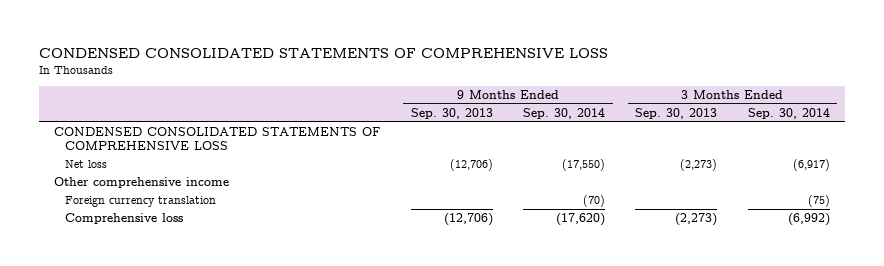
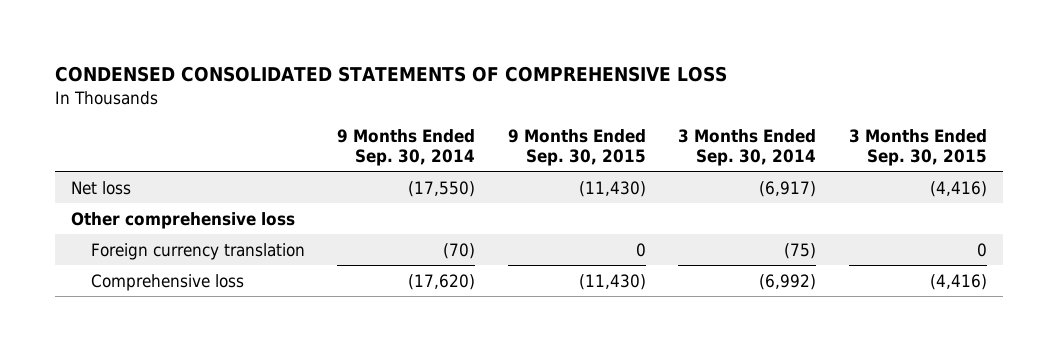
[410,107,493,119] Sep. 30, 2013 -> none
[635,107,718,119] Sep. 30, 2013 -> none
none -> [507,129,646,166] 9 Months Ended Sep. 30, 2015
none -> [848,129,987,166] 3 Months Ended Sep. 30, 2015
[54,127,381,150] CONDENSED CONSOLIDATED STATEMENTS OF COMPREHENSIVE LOSS -> none
[54,177,230,189] Other comprehensive income -> [71,211,296,229] Other comprehensive loss

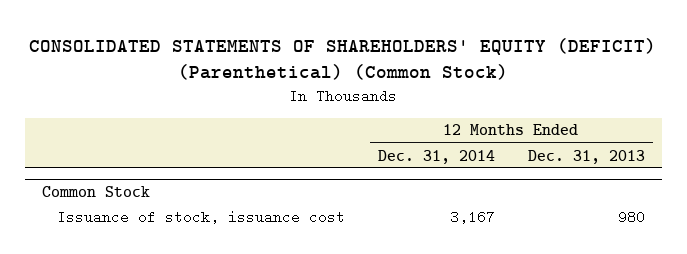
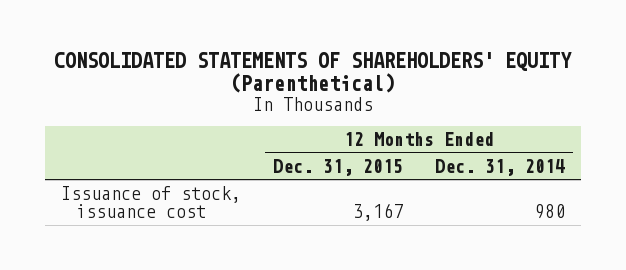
[29,37,657,80] CONSOLIDATED STATEMENTS OF SHAREHOLDERS' EQUITY (DEFICIT) (Parenthetical) (Common Stock) -> [54,51,573,93] CONSOLIDATED STATEMENTS OF SHAREHOLDERS' EQUITY (Parenthetical)
[528,149,646,164] Dec. 31, 2013 -> none
none -> [273,158,404,176] Dec. 31, 2015
[41,185,150,197] Common Stock -> none
[449,209,495,224] 3,167 -> [535,204,566,220] 980

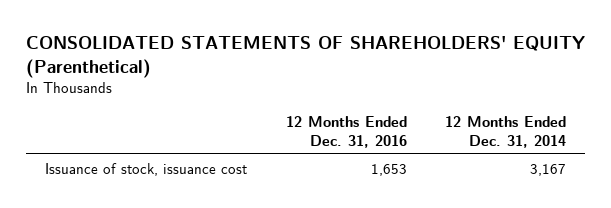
[273,158,404,176] Dec. 31, 2015 -> none
none -> [285,116,407,148] 12 Months Ended Dec. 31, 2016
[535,204,566,220] 980 -> [530,163,567,176] 3,167

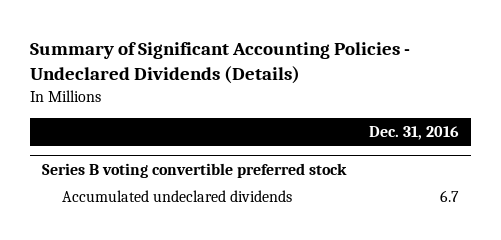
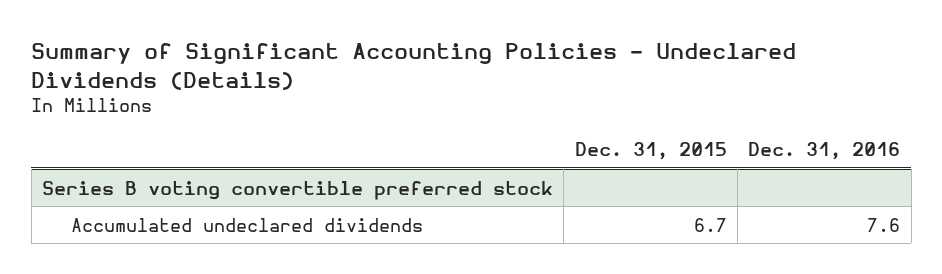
none -> [574,141,727,160] Dec. 31, 2015
[439,190,459,203] 6.7 -> [867,217,901,232] 7.6

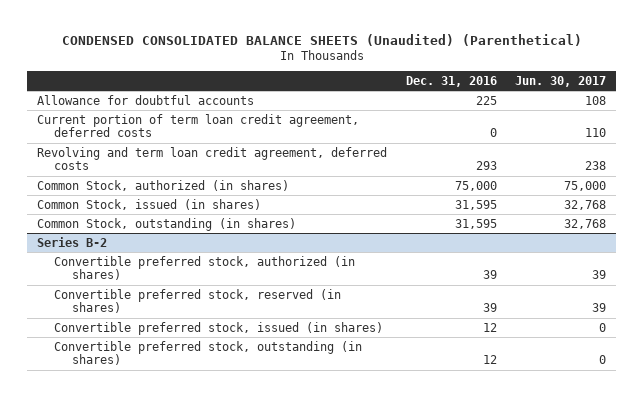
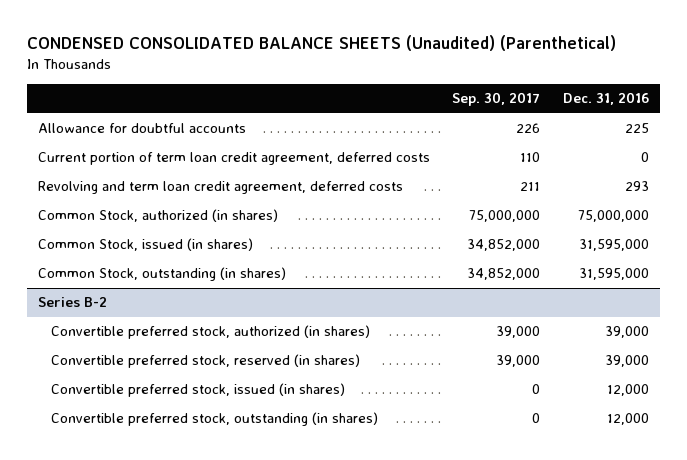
[515,75,607,87] Jun. 30, 2017 -> none
none -> [452,92,541,107] Sep. 30, 2017
[454,180,497,191] 75,000 -> [577,210,649,223] 75,000,000
[454,199,497,210] 31,595 -> [578,239,649,252] 31,595,000
[454,218,497,229] 31,595 -> [578,268,649,281] 31,595,000
[482,270,497,280] 39 -> [604,326,649,339] 39,000
[482,303,497,313] 39 -> [604,355,649,368] 39,000
[482,322,497,332] 12 -> [606,384,649,397] 12,000
[482,355,497,365] 12 -> [606,413,649,426] 12,000

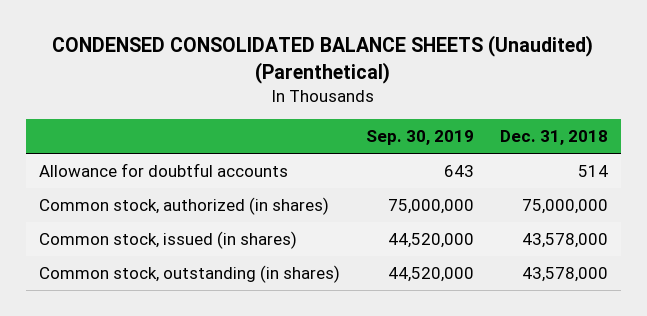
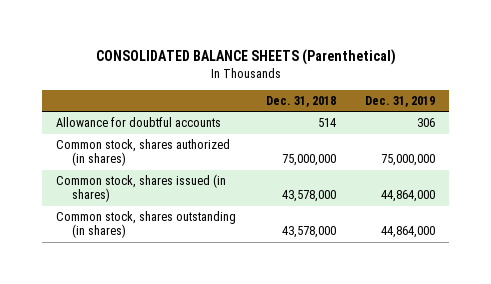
[52,35,594,84] CONDENSED CONSOLIDATED BALANCE SHEETS (Unaudited) (Parenthetical) -> [95,48,396,65] CONSOLIDATED BALANCE SHEETS (Parenthetical)
[365,130,474,146] Sep. 30, 2019 -> none
none -> [364,96,435,108] Dec. 31, 2019
[38,197,329,216] Common stock, authorized (in shares) -> [56,139,231,167] Common stock, shares authorized (in shares)
[38,231,297,250] Common stock, issued (in shares) -> [56,174,227,203] Common stock, shares issued (in shares)
[38,265,340,284] Common stock, outstanding (in shares) -> [56,211,237,239] Common stock, shares outstanding (in shares)

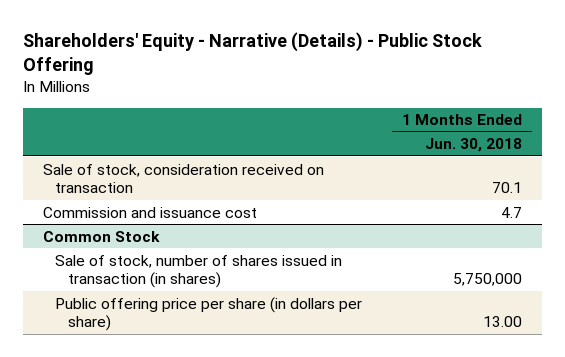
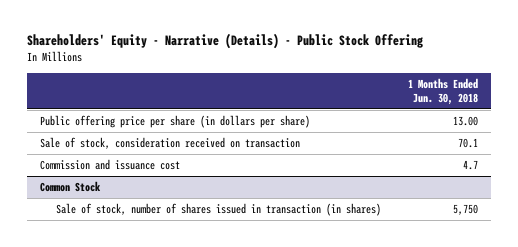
none -> [40,114,311,128] Public offering price per share (in dollars per share)
[55,296,363,332] Public offering price per share (in dollars per share) -> none
[452,273,522,287] 5,750,000 -> [452,203,478,215] 5,750

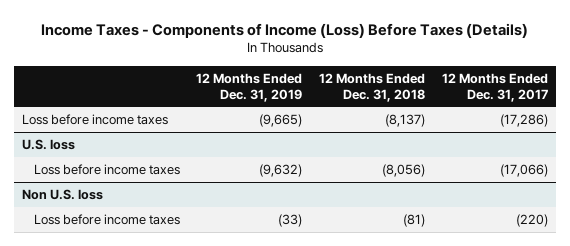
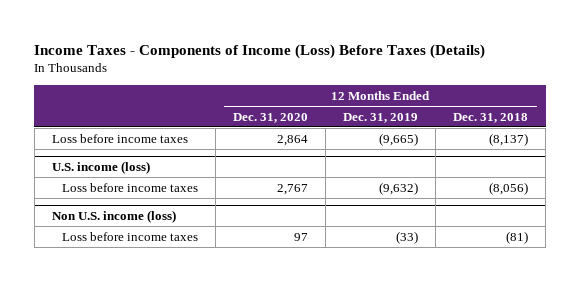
[441,72,548,102] 12 Months Ended Dec. 31, 2017 -> none
none -> [232,112,308,123] Dec. 31, 2020
[22,139,76,151] U.S. loss -> [51,161,150,175] U.S. income (loss)
[22,189,104,201] Non U.S. loss -> [51,210,176,224] Non U.S. income (loss)

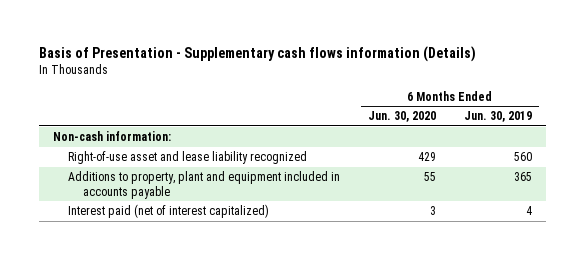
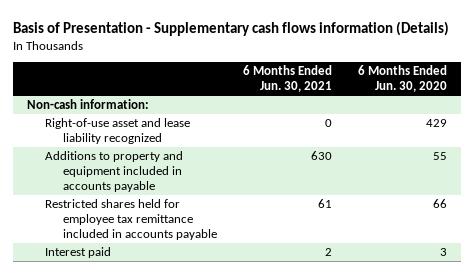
[464,111,533,123] Jun. 30, 2019 -> none
none -> [243,65,333,93] 6 Months Ended Jun. 30, 2021
[68,171,341,199] Additions to property, plant and equipment included in accounts payable -> [44,151,183,193] Additions to property and equipment included in accounts payable
none -> [44,199,217,241] Restricted shares held for employee tax remittance included in accounts payable
[68,204,270,219] Interest paid (net of interest capitalized) -> [44,247,111,259] Interest paid

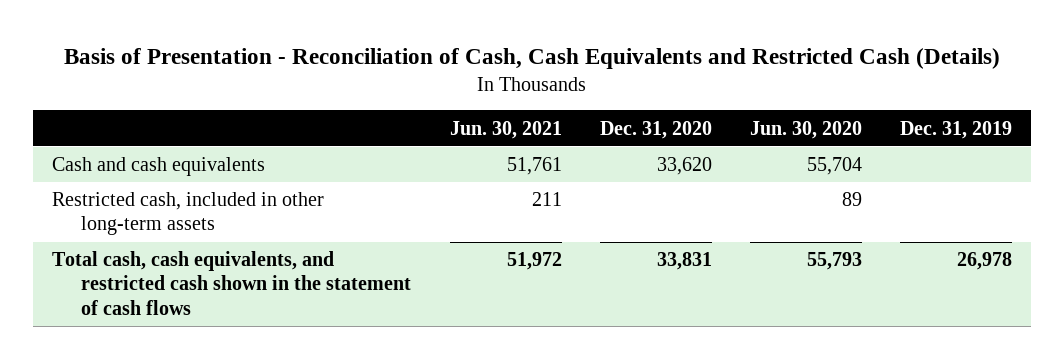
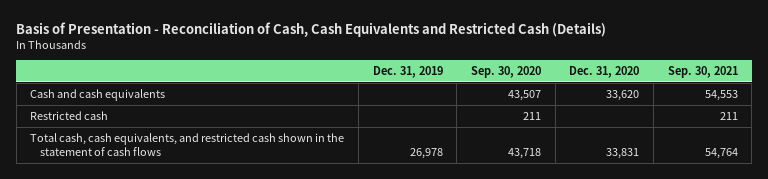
[449,120,562,139] Jun. 30, 2021 -> none
[749,120,862,139] Jun. 30, 2020 -> none
none -> [470,65,541,78] Sep. 30, 2020
none -> [667,65,738,78] Sep. 30, 2021
[52,192,325,236] Restricted cash, included in other long-term assets -> [30,111,109,121] Restricted cash

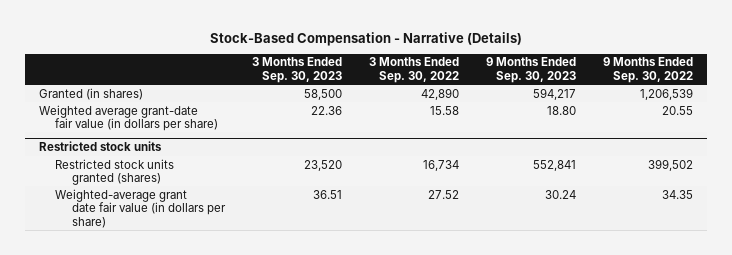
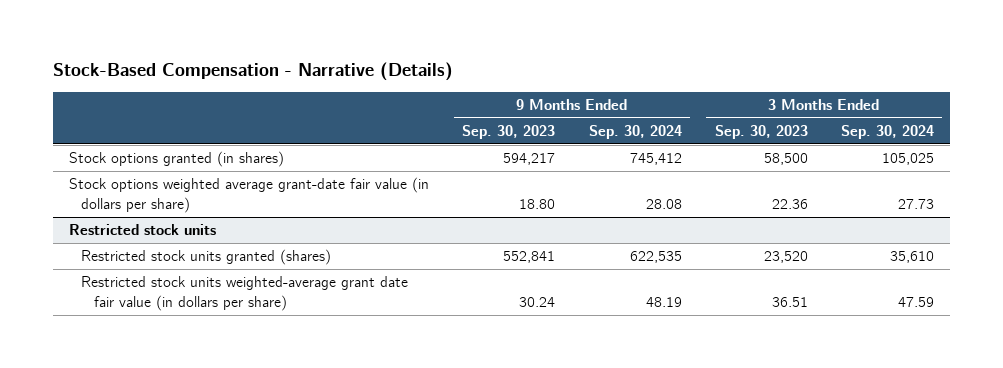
[369,57,460,84] 3 Months Ended Sep. 30, 2022 -> none
[603,57,694,84] 9 Months Ended Sep. 30, 2022 -> none
none -> [588,124,682,139] Sep. 30, 2024
none -> [840,124,934,139] Sep. 30, 2024
[38,87,143,100] Granted (in shares) -> [69,151,285,168] Stock options granted (in shares)
[38,104,219,132] Weighted average grant-date fair value (in dollars per share) -> [69,177,430,213] Stock options weighted average grant-date fair value (in dollars per share)
[55,188,226,228] Weighted-average grant date fair value (in dollars per share) -> [81,276,409,311] Restricted stock units weighted-average grant date fair value (in dollars per share)

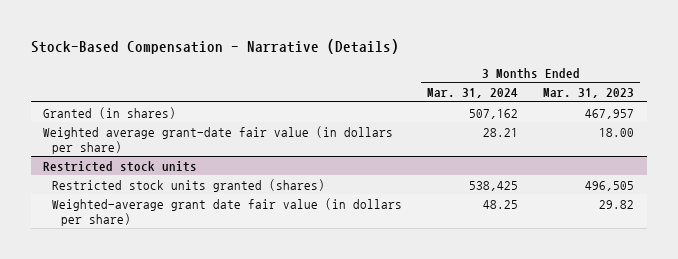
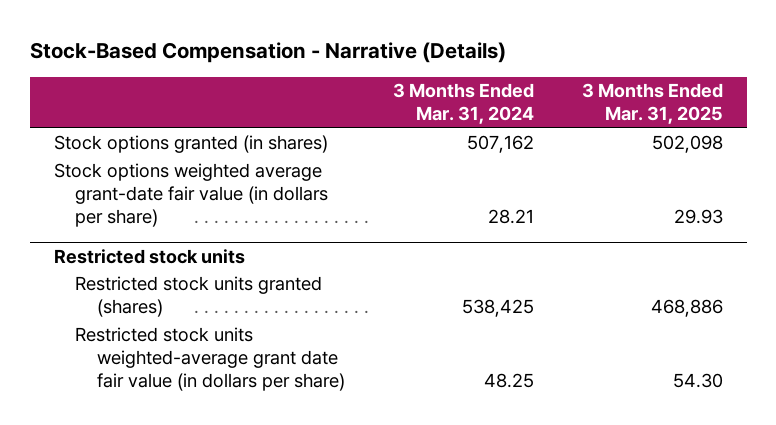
[543,88,635,99] Mar. 31, 2023 -> none
none -> [581,83,723,125] 3 Months Ended Mar. 31, 2025
[43,106,177,119] Granted (in shares) -> [53,135,328,154] Stock options granted (in shares)
[43,125,394,154] Weighted average grant-date fair value (in dollars per share) -> [53,163,329,228] Stock options weighted average grant-date fair value (in dollars per share)
[52,197,403,226] Weighted-average grant date fair value (in dollars per share) -> [75,327,345,392] Restricted stock units weighted-average grant date fair value (in dollars per share)

